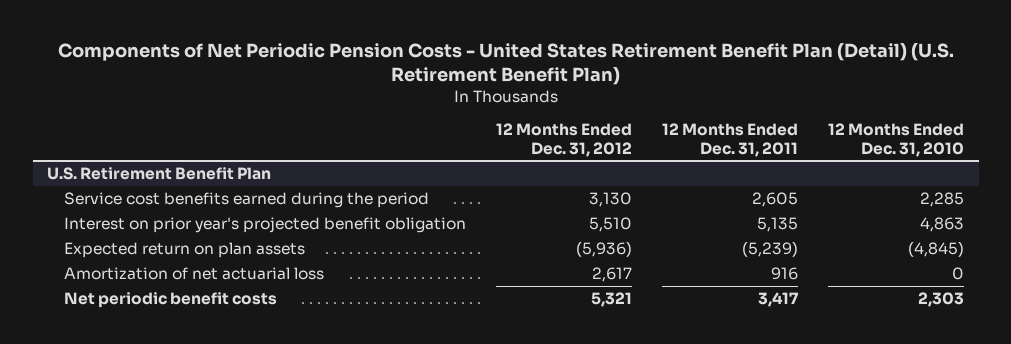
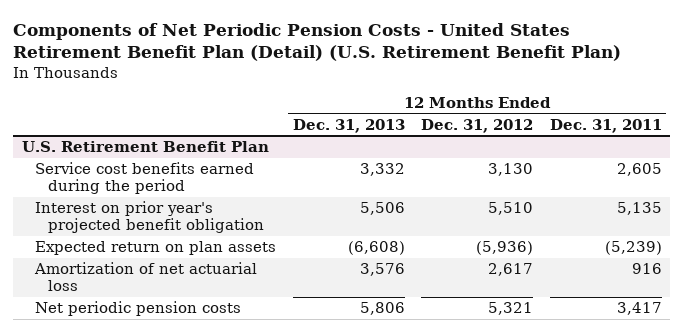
[828,123,965,157] 12 Months Ended Dec. 31, 2010 -> none
none -> [292,118,405,133] Dec. 31, 2013
[64,292,278,309] Net periodic benefit costs -> [34,301,241,317] Net periodic pension costs

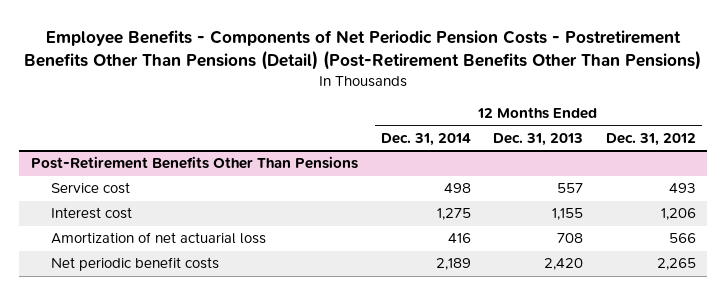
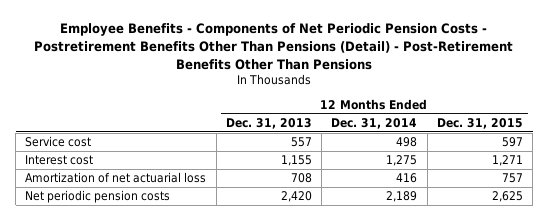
[24,29,702,70] Employee Benefits - Components of Net Periodic Pension Costs - Postretirement Benefits Other Than Pensions (Detail) (Post-Retirement Benefits Other Than Pensions) -> [34,23,514,70] Employee Benefits - Components of Net Periodic Pension Costs - Postretirement Benefits Other Than Pensions (Detail) - Post-Retirement Benefits Other Than Pensions
[606,132,697,146] Dec. 31, 2012 -> none
none -> [436,117,523,129] Dec. 31, 2015
[30,156,358,170] Post-Retirement Benefits Other Than Pensions -> none
[51,257,220,272] Net periodic benefit costs -> [25,190,171,204] Net periodic pension costs

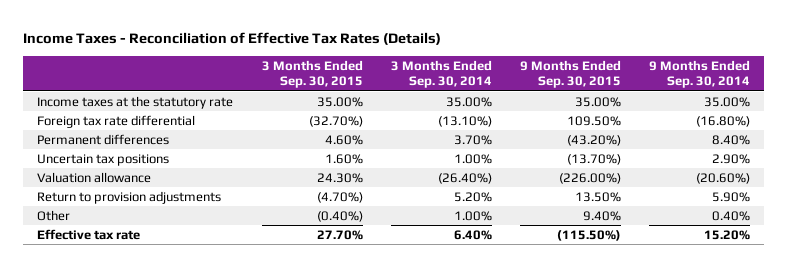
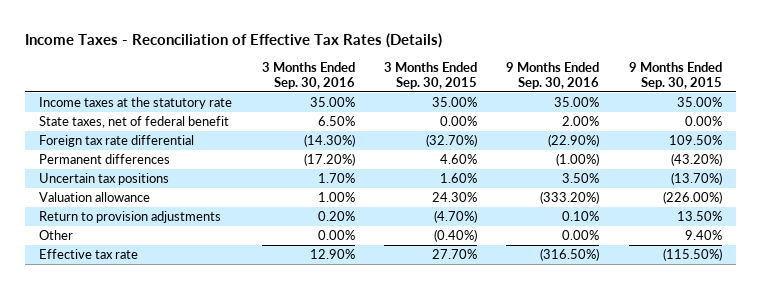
[390,59,492,89] 3 Months Ended Sep. 30, 2014 -> none
[649,59,751,89] 9 Months Ended Sep. 30, 2014 -> none
none -> [261,61,355,89] 3 Months Ended Sep. 30, 2016
none -> [506,61,600,89] 9 Months Ended Sep. 30, 2016
none -> [39,116,230,129] State taxes, net of federal benefit

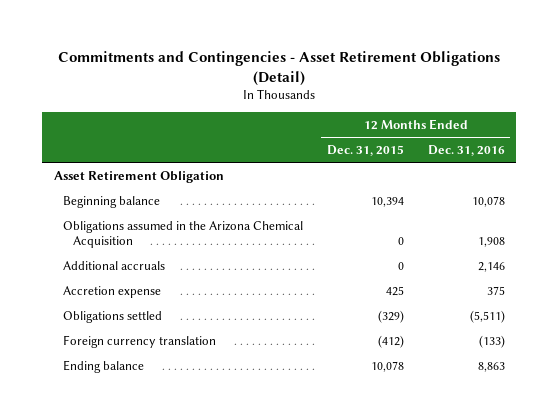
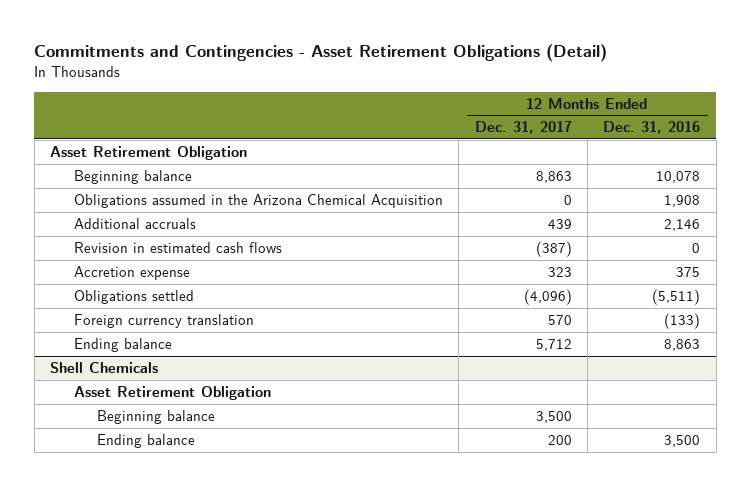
[326,144,404,156] Dec. 31, 2015 -> none
none -> [474,121,572,135] Dec. 31, 2017
none -> [73,241,282,253] Revision in estimated cash flows
none -> [50,361,159,373] Shell Chemicals
none -> [73,385,271,400] Asset Retirement Obligation
none -> [96,409,215,424] Beginning balance
none -> [96,433,195,448] Ending balance

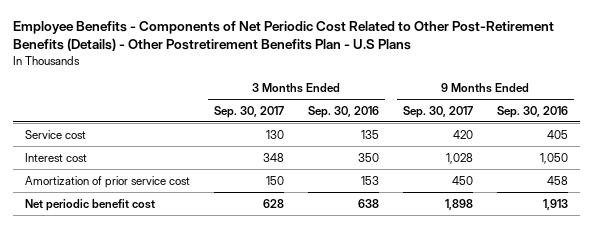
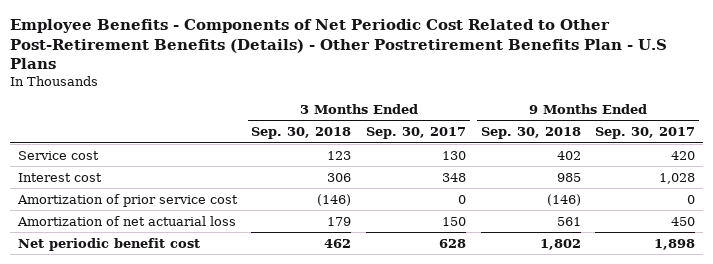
[307,105,379,118] Sep. 30, 2016 -> none
[496,105,568,118] Sep. 30, 2016 -> none
none -> [251,127,352,140] Sep. 30, 2018
none -> [480,127,581,140] Sep. 30, 2018
[265,175,284,185] 150 -> [457,194,466,204] 0
[451,175,473,185] 450 -> [687,194,696,204] 0
none -> [16,215,236,226] Amortization of net actuarial loss

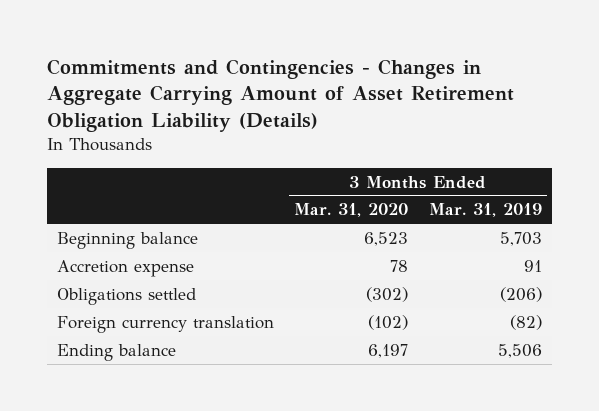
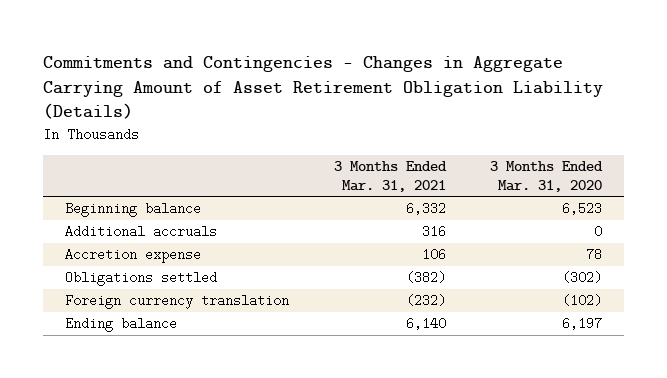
[428,203,542,218] Mar. 31, 2019 -> none
none -> [333,161,447,192] 3 Months Ended Mar. 31, 2021
none -> [65,225,218,239] Additional accruals

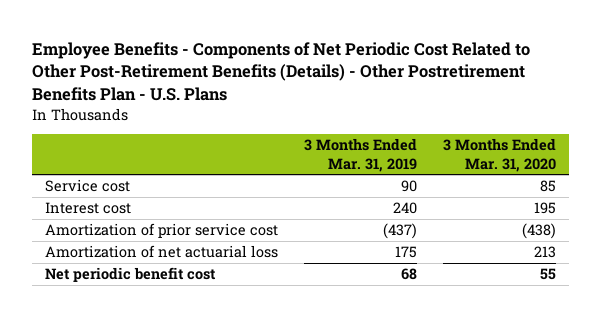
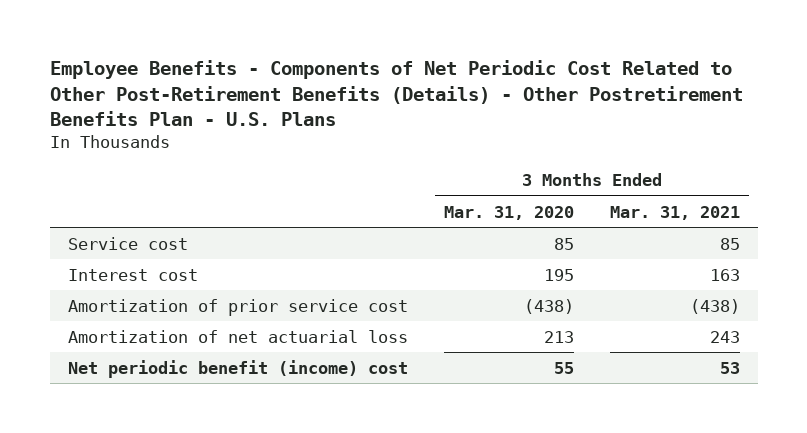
[304,138,418,172] 3 Months Ended Mar. 31, 2019 -> none
none -> [609,205,740,220] Mar. 31, 2021
[45,267,217,283] Net periodic benefit cost -> [67,359,408,378] Net periodic benefit (income) cost

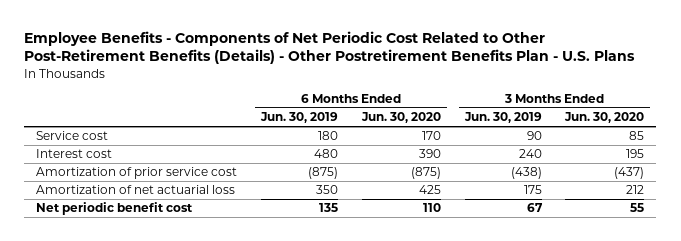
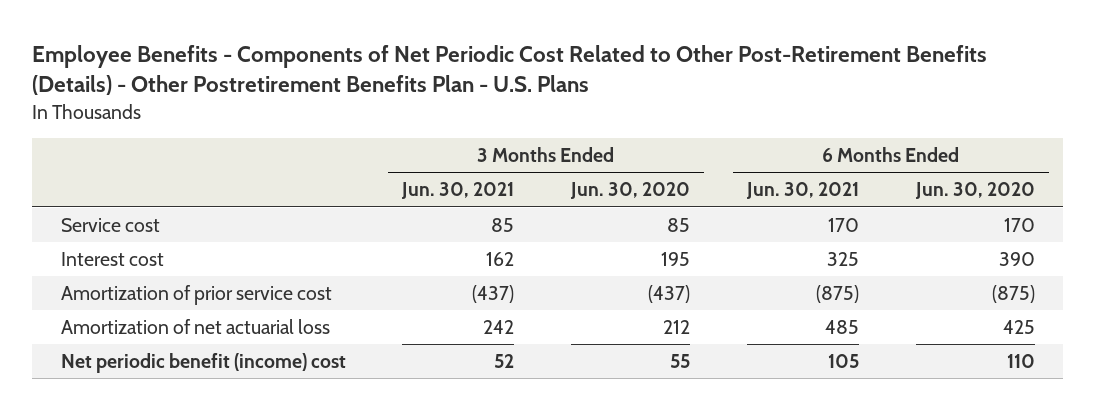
[259,112,338,124] Jun. 30, 2019 -> none
[463,112,542,124] Jun. 30, 2019 -> none
none -> [401,182,515,200] Jun. 30, 2021
none -> [745,182,859,200] Jun. 30, 2021
[36,202,194,216] Net periodic benefit cost -> [60,352,346,373] Net periodic benefit (income) cost

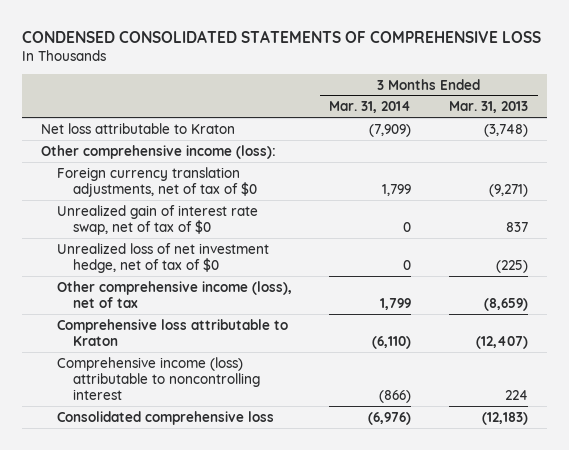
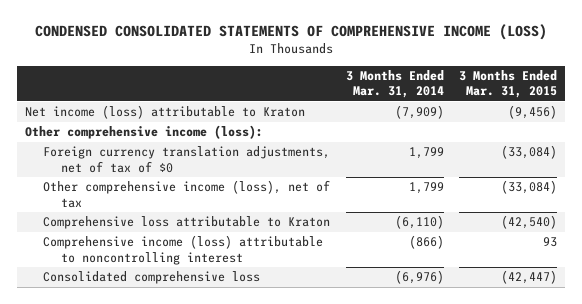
[22,29,542,43] CONDENSED CONSOLIDATED STATEMENTS OF COMPREHENSIVE LOSS -> [34,24,547,41] CONDENSED CONSOLIDATED STATEMENTS OF COMPREHENSIVE INCOME (LOSS)
[449,101,529,114] Mar. 31, 2013 -> none
none -> [459,70,558,99] 3 Months Ended Mar. 31, 2015
[41,122,236,134] Net loss attributable to Kraton -> [24,105,305,120] Net income (loss) attributable to Kraton
[56,204,258,235] Unrealized gain of interest rate swap, net of tax of $0 -> none
[56,242,269,273] Unrealized loss of net investment hedge, net of tax of $0 -> none

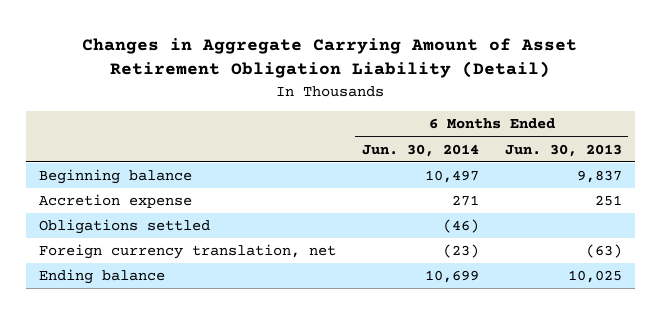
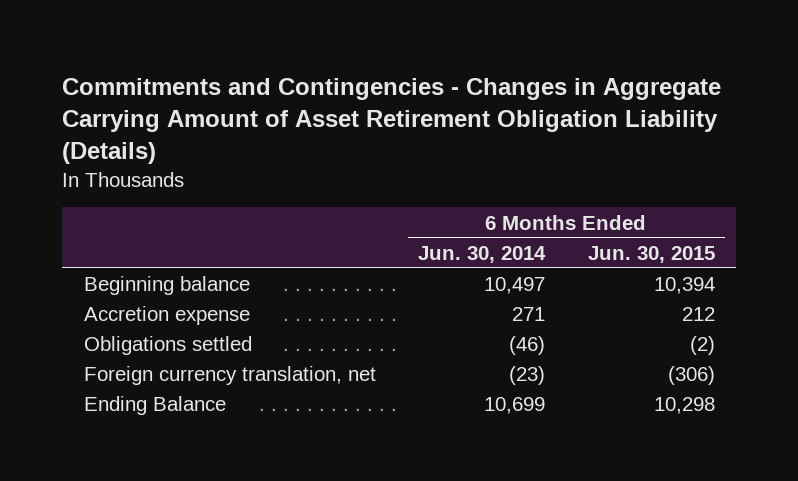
[82,38,578,79] Changes in Aggregate Carrying Amount of Asset Retirement Obligation Liability (Detail) -> [62,77,722,164] Commitments and Contingencies - Changes in Aggregate Carrying Amount of Asset Retirement Obligation Liability (Details)
[504,143,622,157] Jun. 30, 2013 -> none
none -> [587,245,715,263] Jun. 30, 2015
[38,269,165,285] Ending balance -> [83,396,226,416] Ending Balance

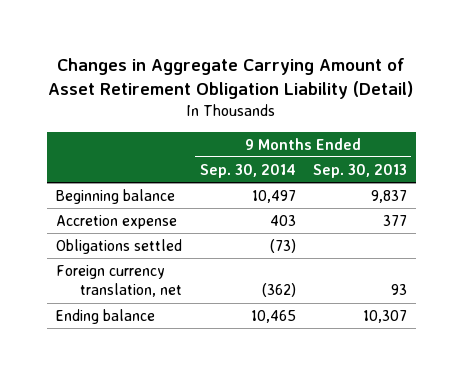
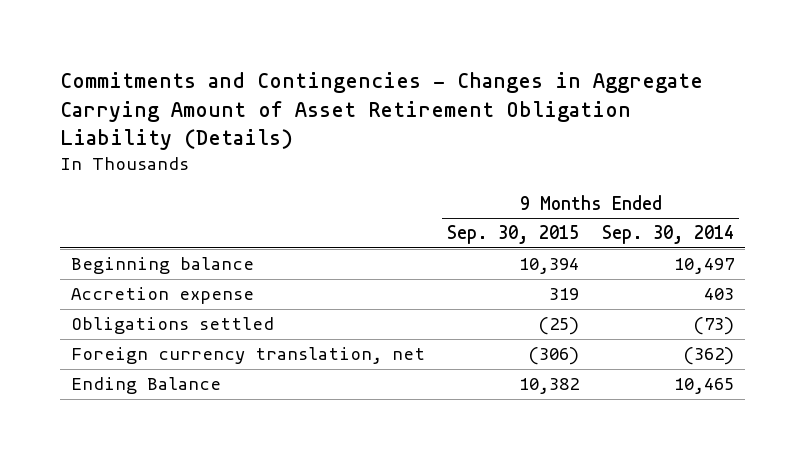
[48,58,414,100] Changes in Aggregate Carrying Amount of Asset Retirement Obligation Liability (Detail) -> [59,72,703,151] Commitments and Contingencies - Changes in Aggregate Carrying Amount of Asset Retirement Obligation Liability (Details)
[312,163,407,178] Sep. 30, 2013 -> none
none -> [447,225,580,245] Sep. 30, 2015
[55,308,155,324] Ending balance -> [70,377,221,395] Ending Balance

